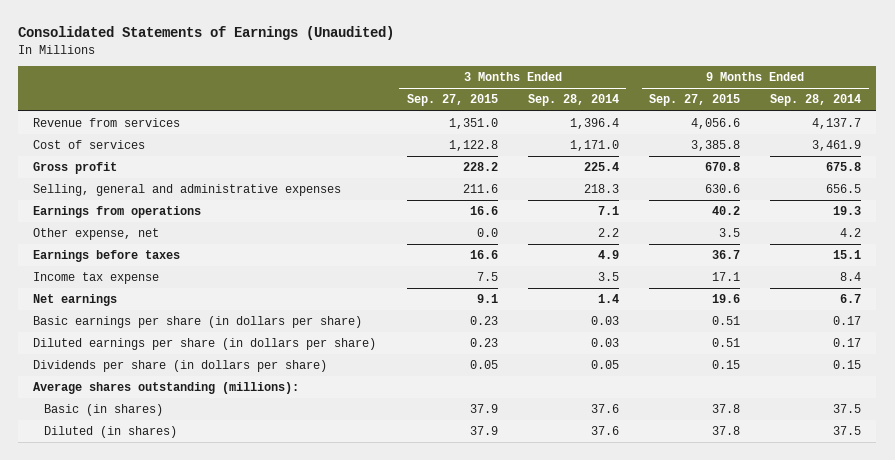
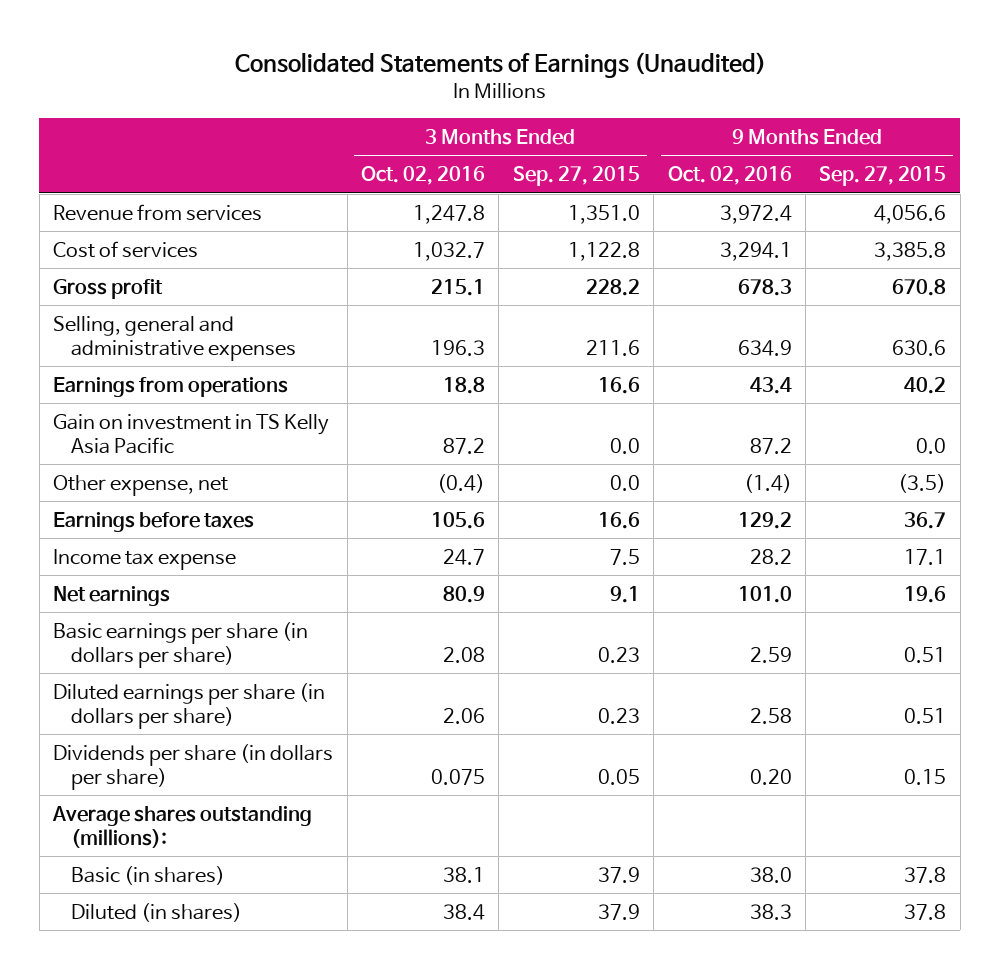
[527,94,619,107] Sep. 28, 2014 -> none
[770,94,862,107] Sep. 28, 2014 -> none
none -> [360,166,485,186] Oct. 02, 2016
none -> [667,166,792,186] Oct. 02, 2016
none -> [53,413,330,454] Gain on investment in TS Kelly Asia Pacific
[719,228,741,238] 3.5 -> [898,473,947,493] (3.5)

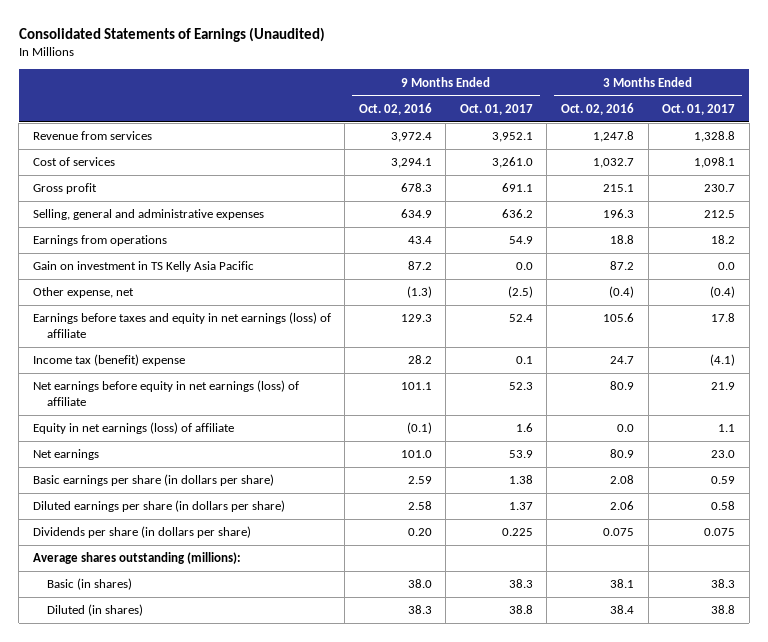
[512,166,640,187] Sep. 27, 2015 -> none
[819,166,947,187] Sep. 27, 2015 -> none
none -> [459,103,533,115] Oct. 01, 2017
none -> [662,103,736,115] Oct. 01, 2017
[53,511,255,532] Earnings before taxes -> none
[743,473,792,493] (1.4) -> [406,286,432,299] (1.3)
none -> [32,312,331,339] Earnings before taxes and equity in net earnings (loss) of affiliate
[53,548,237,570] Income tax expense -> [32,354,185,367] Income tax (benefit) expense
none -> [32,380,299,407] Net earnings before equity in net earnings (loss) of affiliate
none -> [32,422,234,435] Equity in net earnings (loss) of affiliate

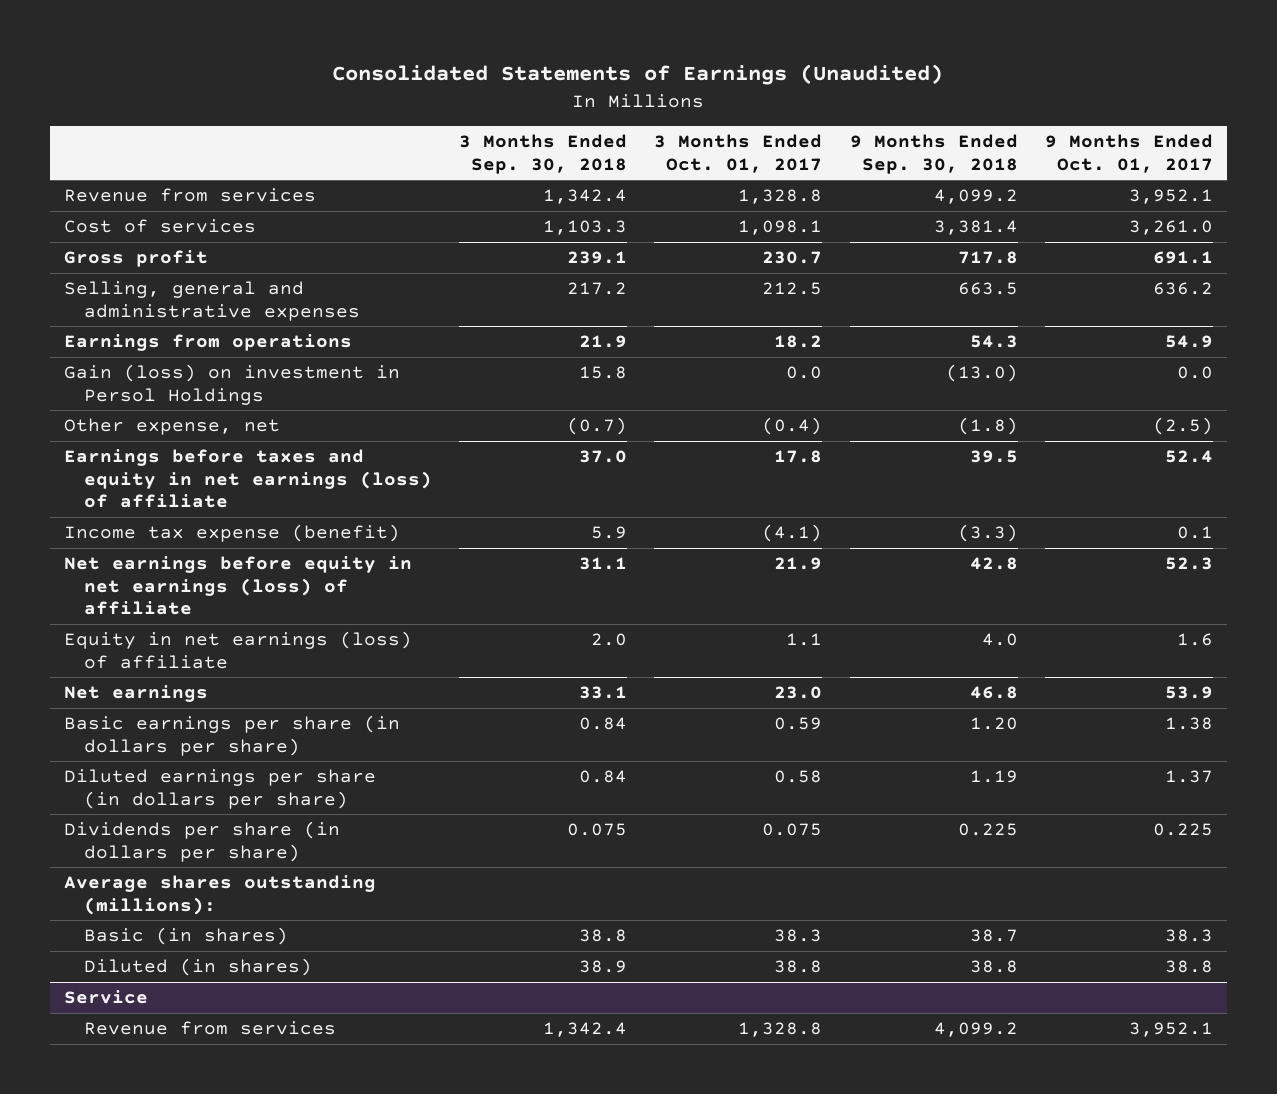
[358,102,432,115] Oct. 02, 2016 -> none
[560,102,634,115] Oct. 02, 2016 -> none
none -> [458,134,627,174] 3 Months Ended Sep. 30, 2018
none -> [849,134,1018,174] 9 Months Ended Sep. 30, 2018
[32,261,254,273] Gain on investment in TS Kelly Asia Pacific -> none
none -> [63,364,400,405] Gain (loss) on investment in Persol Holdings
[32,354,185,367] Income tax (benefit) expense -> [63,524,400,543] Income tax expense (benefit)
none -> [63,990,148,1005] Service
none -> [83,1021,336,1036] Revenue from services

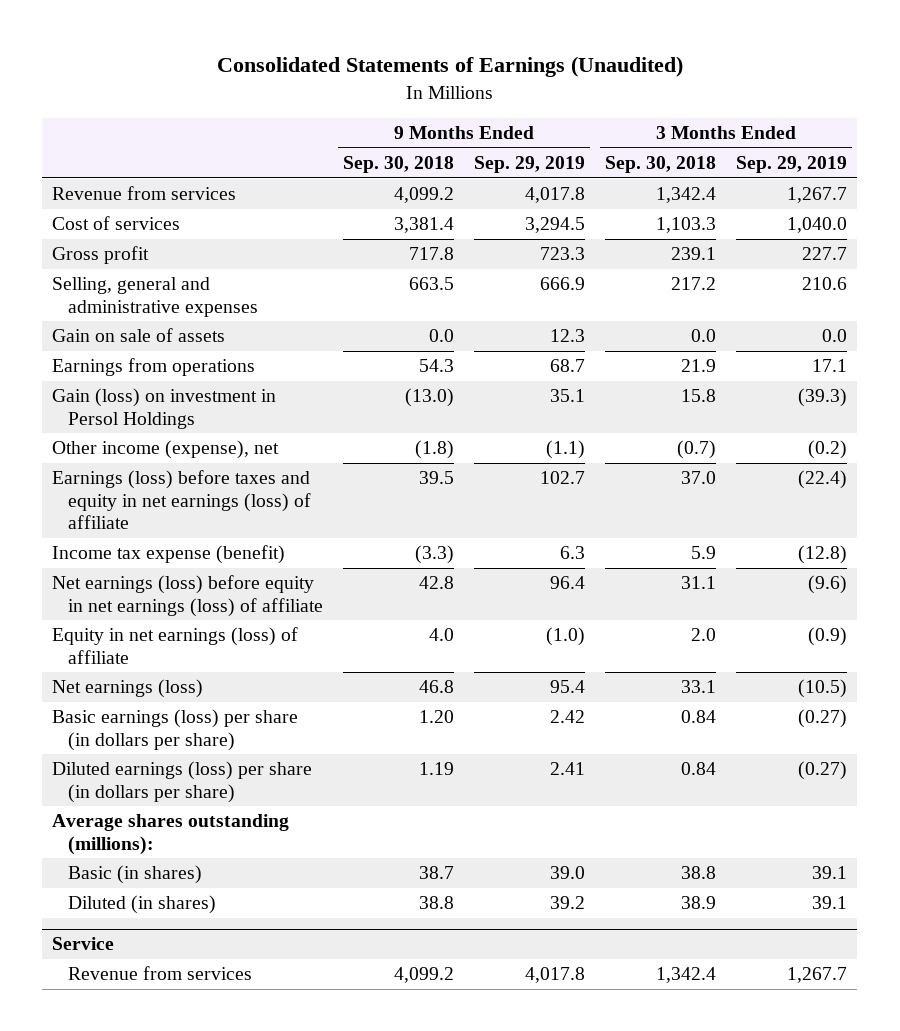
[654,134,823,173] 3 Months Ended Oct. 01, 2017 -> none
[1044,134,1213,173] 9 Months Ended Oct. 01, 2017 -> none
none -> [473,155,585,173] Sep. 29, 2019
none -> [736,155,848,173] Sep. 29, 2019
none -> [52,328,226,343] Gain on sale of assets
[63,418,280,436] Other expense, net -> [52,440,280,460] Other income (expense), net
[63,449,432,508] Earnings before taxes and equity in net earnings (loss) of affiliate -> [52,470,311,530] Earnings (loss) before taxes and equity in net earnings (loss) of affiliate
[63,556,412,615] Net earnings before equity in net earnings (loss) of affiliate -> [52,575,323,617] Net earnings (loss) before equity in net earnings (loss) of affiliate
[63,821,340,862] Dividends per share (in dollars per share) -> none
[63,685,208,703] Net earnings -> [52,679,204,699] Net earnings (loss)
[63,715,400,756] Basic earnings per share (in dollars per share) -> [52,709,299,751] Basic earnings (loss) per share (in dollars per share)
[63,769,376,809] Diluted earnings per share (in dollars per share) -> [52,761,313,803] Diluted earnings (loss) per share (in dollars per share)

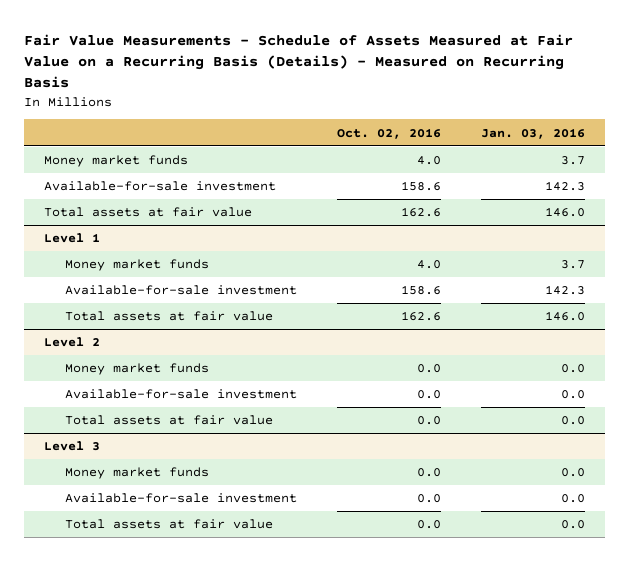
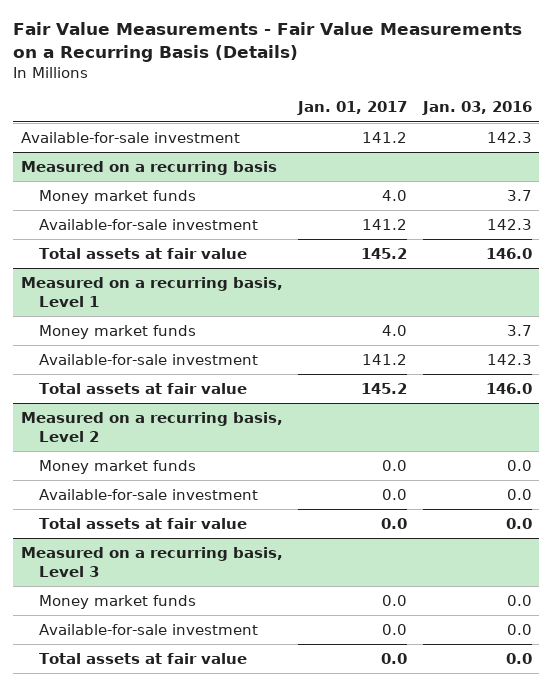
[23,33,573,89] Fair Value Measurements - Schedule of Assets Measured at Fair Value on a Recurring Basis (Details) - Measured on Recurring Basis -> [12,22,522,63] Fair Value Measurements - Fair Value Measurements on a Recurring Basis (Details)
[336,127,441,139] Oct. 02, 2016 -> none
none -> [297,101,408,116] Jan. 01, 2017
none -> [20,131,240,143] Available-for-sale investment
none -> [20,160,277,175] Measured on a recurring basis
[43,233,100,244] Level 1 -> none
none -> [20,276,283,307] Measured on a recurring basis, Level 1
[43,337,100,348] Level 2 -> none
none -> [20,411,283,442] Measured on a recurring basis, Level 2
[43,441,100,452] Level 3 -> none
none -> [20,546,283,577] Measured on a recurring basis, Level 3

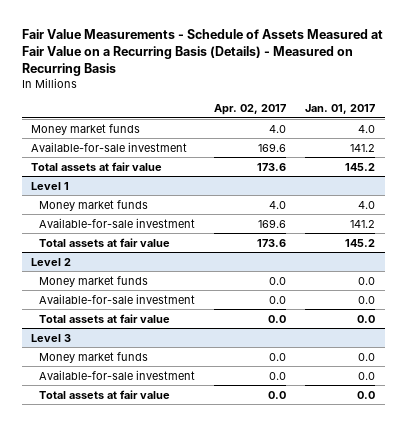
[12,22,522,63] Fair Value Measurements - Fair Value Measurements on a Recurring Basis (Details) -> [21,28,383,77] Fair Value Measurements - Schedule of Assets Measured at Fair Value on a Recurring Basis (Details) - Measured on Recurring Basis
[421,101,532,116] Jan. 03, 2016 -> none
none -> [214,104,287,116] Apr. 02, 2017
[20,131,240,143] Available-for-sale investment -> none
[20,160,277,175] Measured on a recurring basis -> none
[20,276,283,307] Measured on a recurring basis, Level 1 -> none
none -> [31,181,70,190] Level 1
[20,411,283,442] Measured on a recurring basis, Level 2 -> none
none -> [31,257,72,266] Level 2
[20,546,283,577] Measured on a recurring basis, Level 3 -> none
none -> [31,333,72,342] Level 3

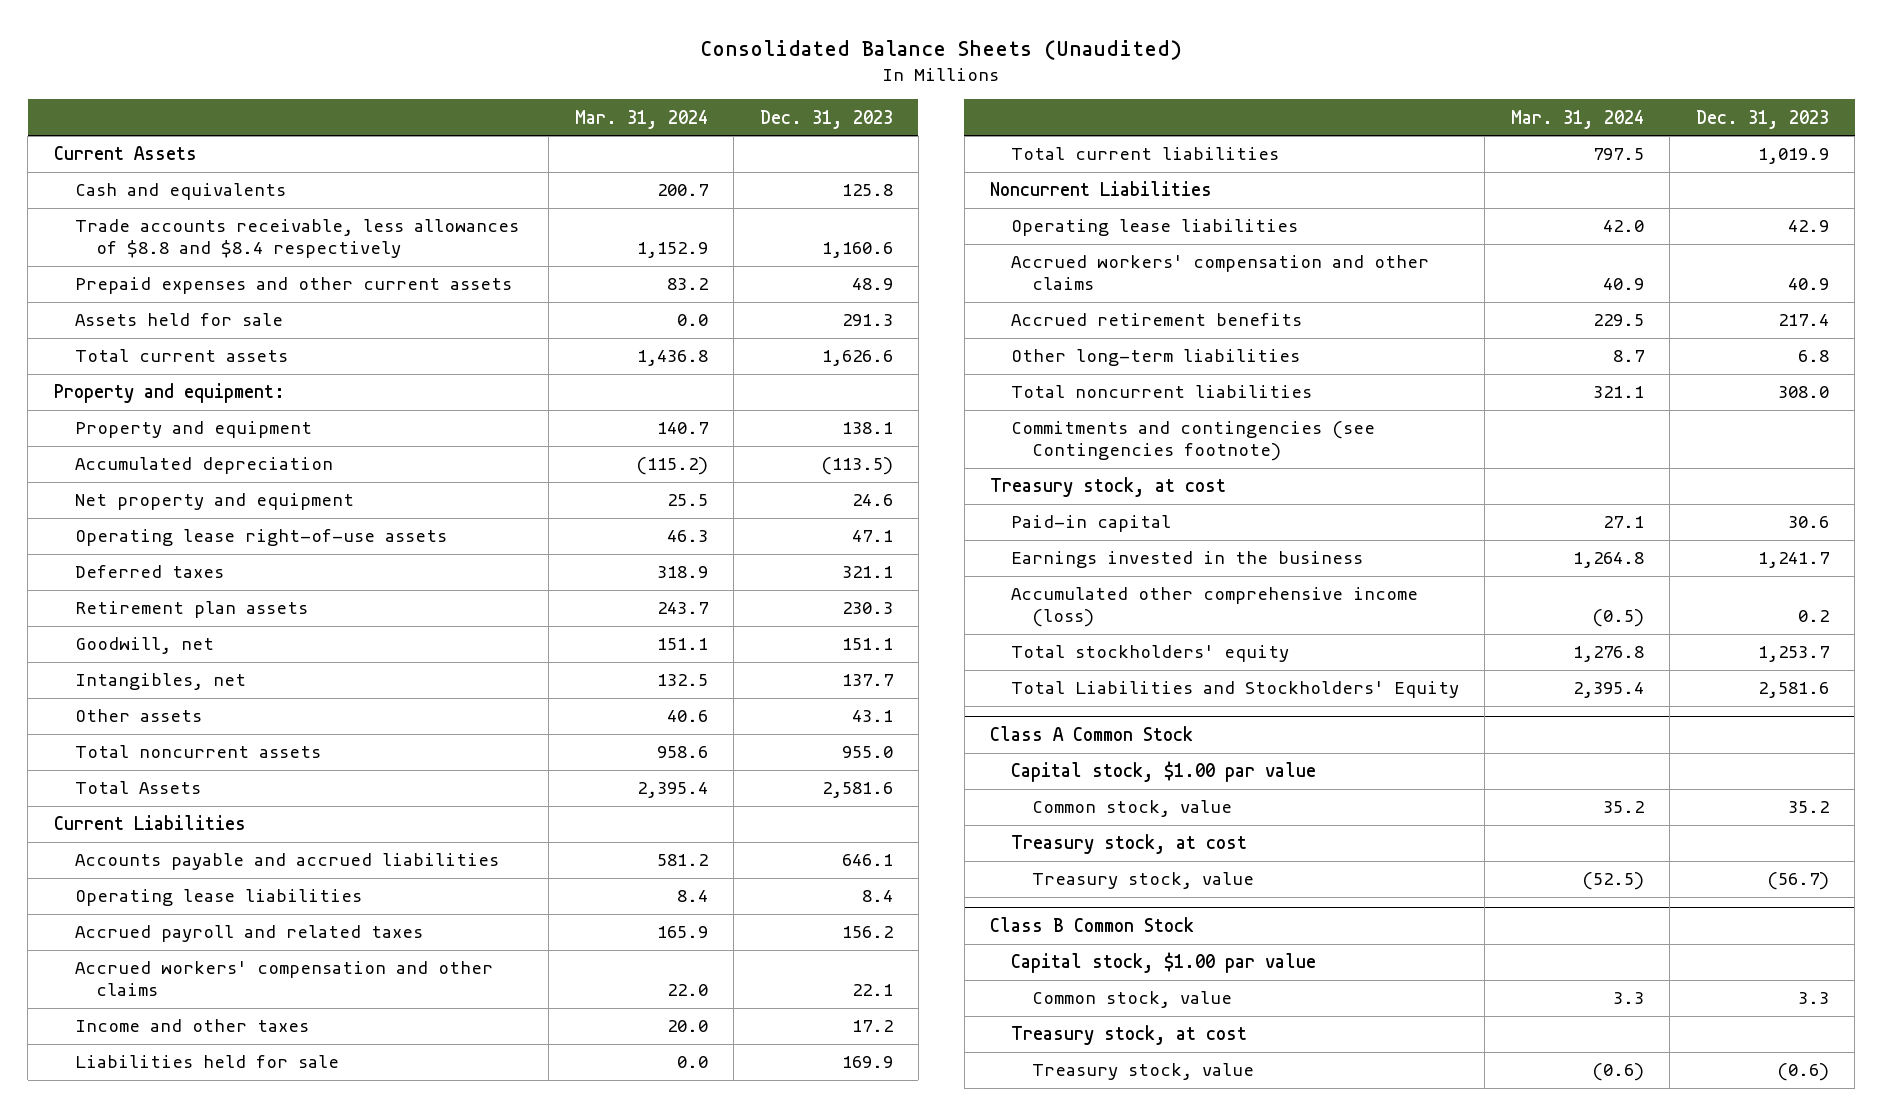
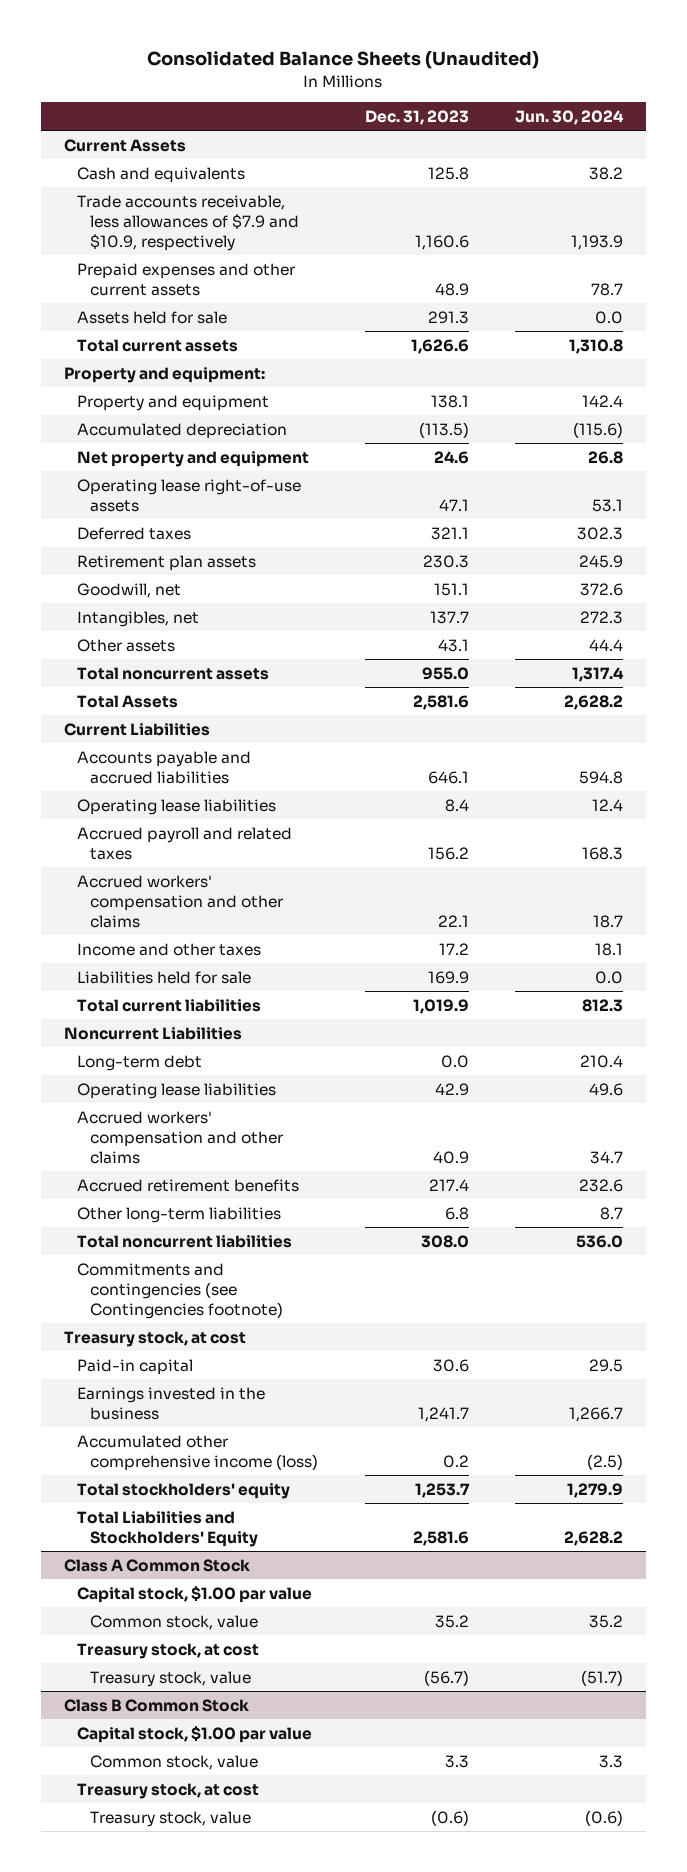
[574,109,708,129] Mar. 31, 2024 -> none
none -> [514,110,624,126] Jun. 30, 2024
[74,219,519,259] Trade accounts receivable, less allowances of $8.8 and $8.4 respectively -> [77,194,300,251] Trade accounts receivable, less allowances of $7.9 and $10.9, respectively
none -> [77,1054,203,1071] Long-term debt

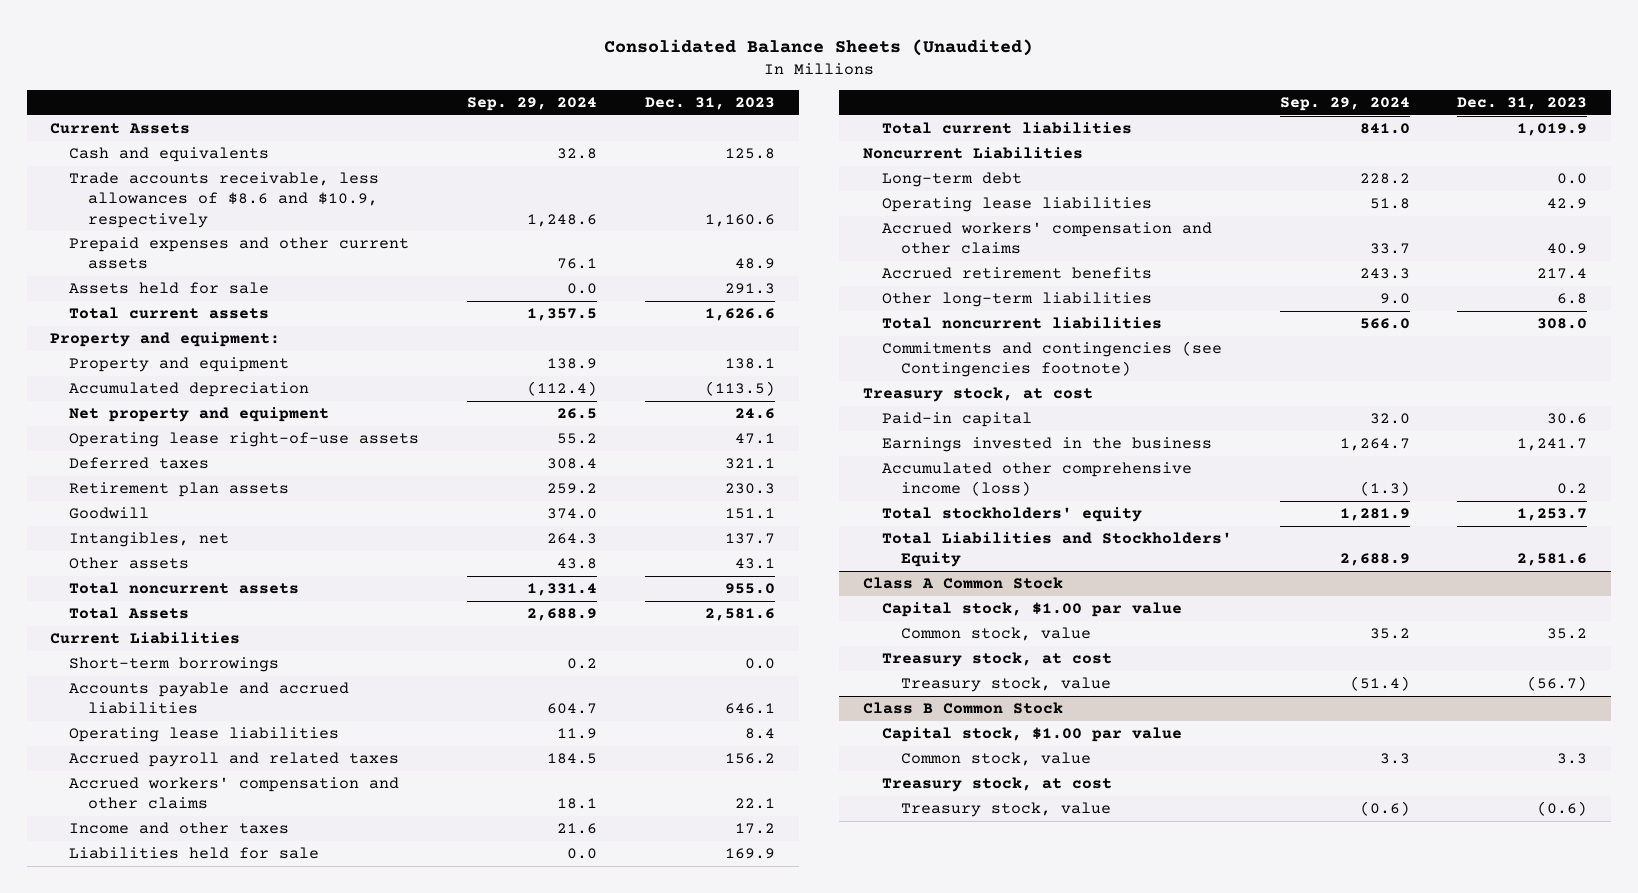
[514,110,624,126] Jun. 30, 2024 -> none
none -> [467,97,598,112] Sep. 29, 2024
[77,194,300,251] Trade accounts receivable, less allowances of $7.9 and $10.9, respectively -> [69,172,380,228] Trade accounts receivable, less allowances of $8.6 and $10.9, respectively
[77,582,182,598] Goodwill, net -> [69,507,150,520] Goodwill
none -> [69,657,280,673] Short-term borrowings

